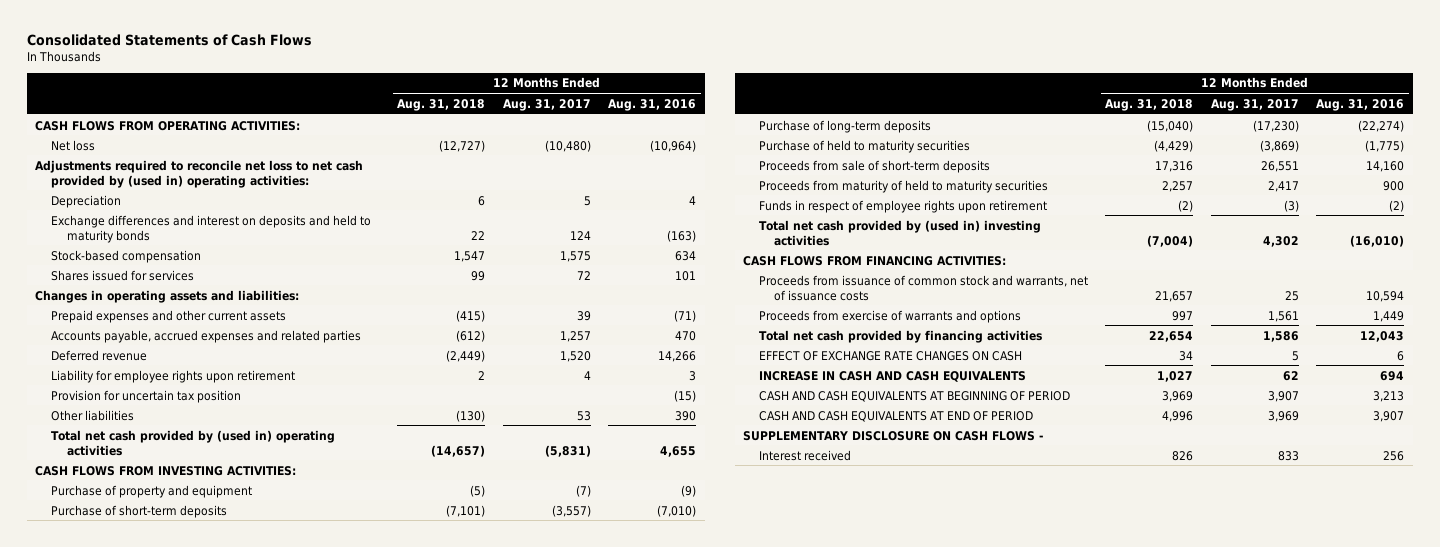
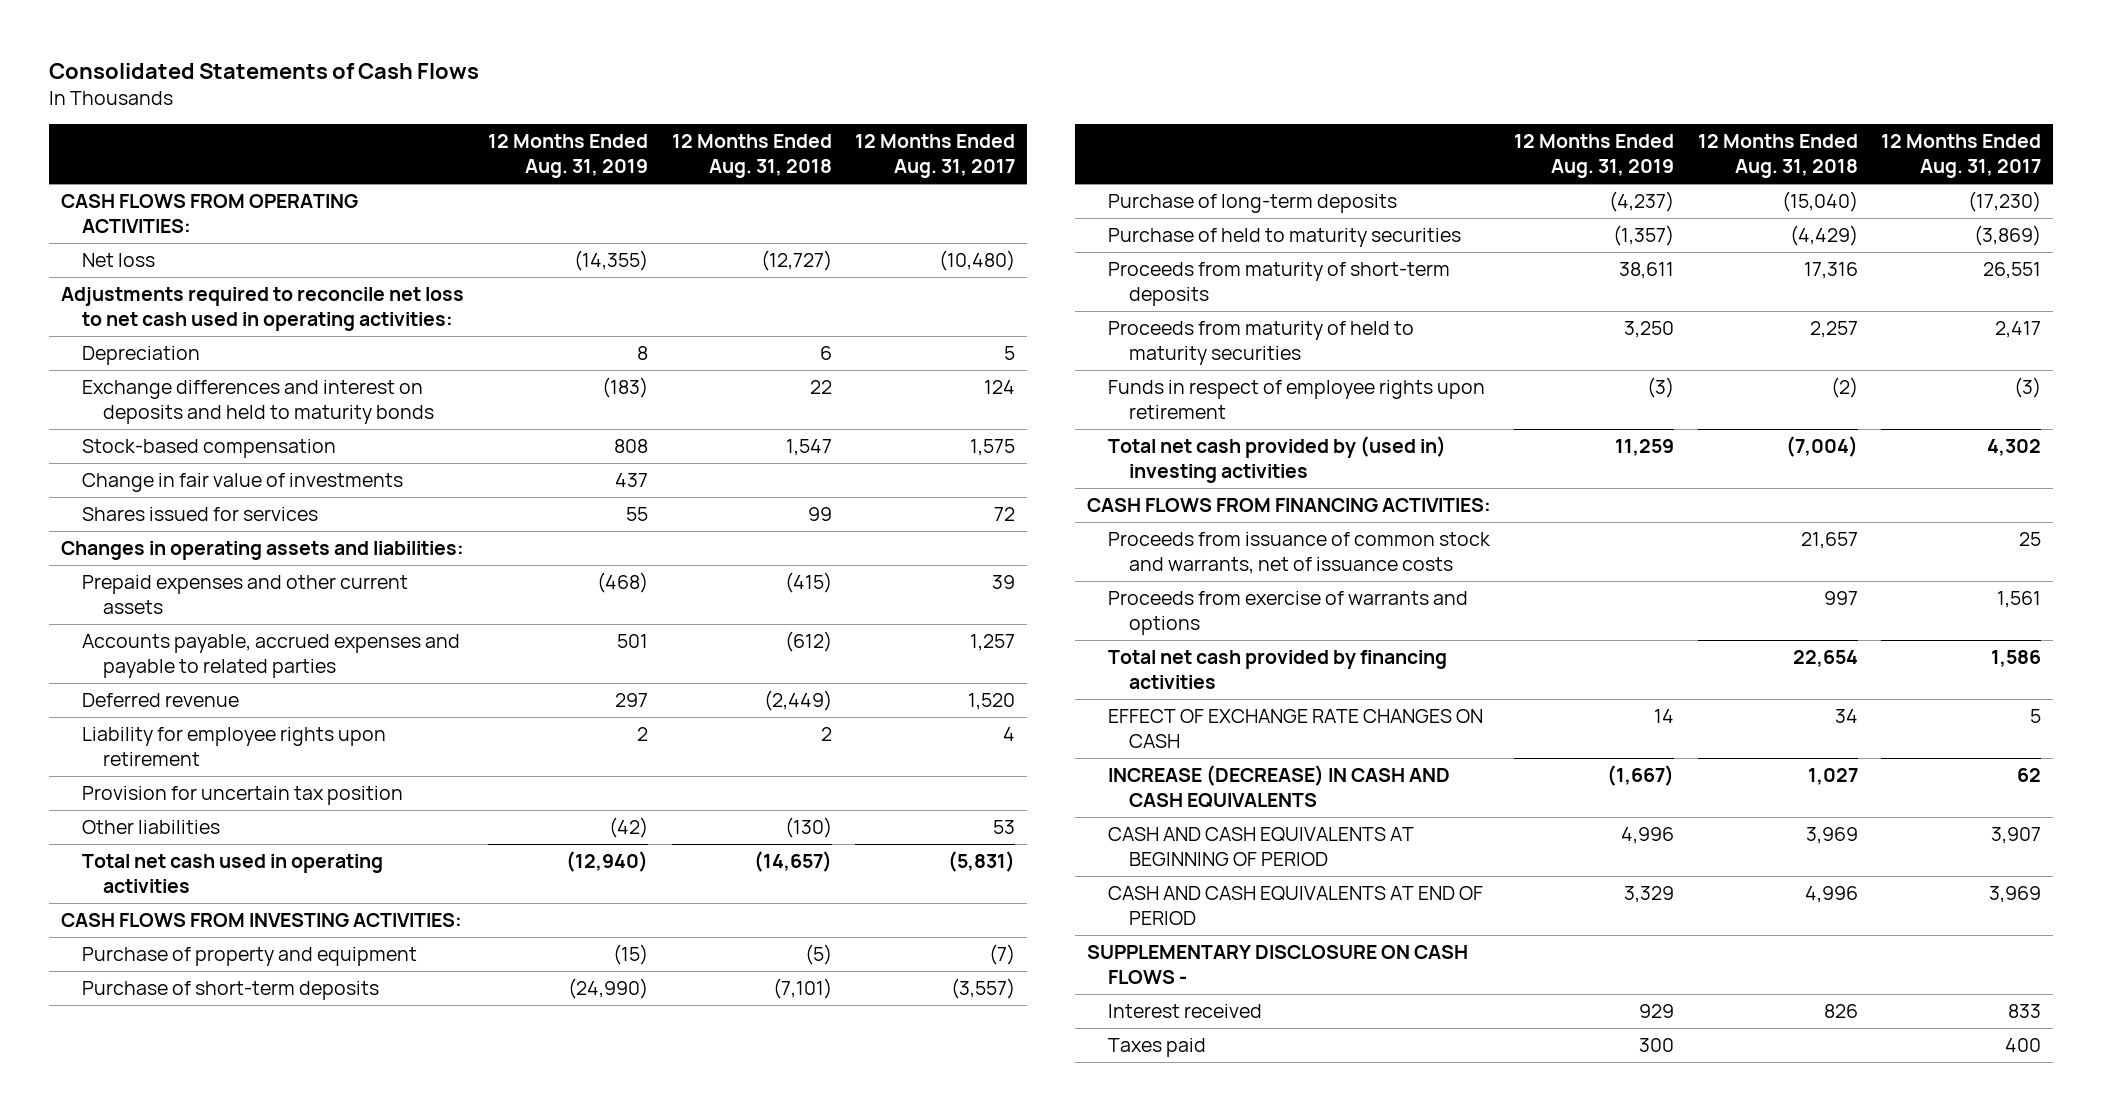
[608,98,697,111] Aug. 31, 2016 -> none
none -> [488,134,649,179] 12 Months Ended Aug. 31, 2019
[35,159,364,188] Adjustments required to reconcile net loss to net cash provided by (used in) operating activities: -> [61,286,465,331] Adjustments required to reconcile net loss to net cash used in operating activities:
none -> [81,472,403,492] Change in fair value of investments
[50,329,361,343] Accounts payable, accrued expenses and related parties -> [81,633,460,678] Accounts payable, accrued expenses and payable to related parties
[50,429,335,456] Total net cash provided by (used in) operating activities -> [81,853,383,893] Total net cash used in operating activities
[758,159,990,173] Proceeds from sale of short-term deposits -> [1107,261,1450,306] Proceeds from maturity of short-term deposits
[758,370,1026,382] INCREASE IN CASH AND CASH EQUIVALENTS -> [1107,764,1450,808] INCREASE (DECREASE) IN CASH AND CASH EQUIVALENTS
none -> [1107,1037,1206,1057] Taxes paid

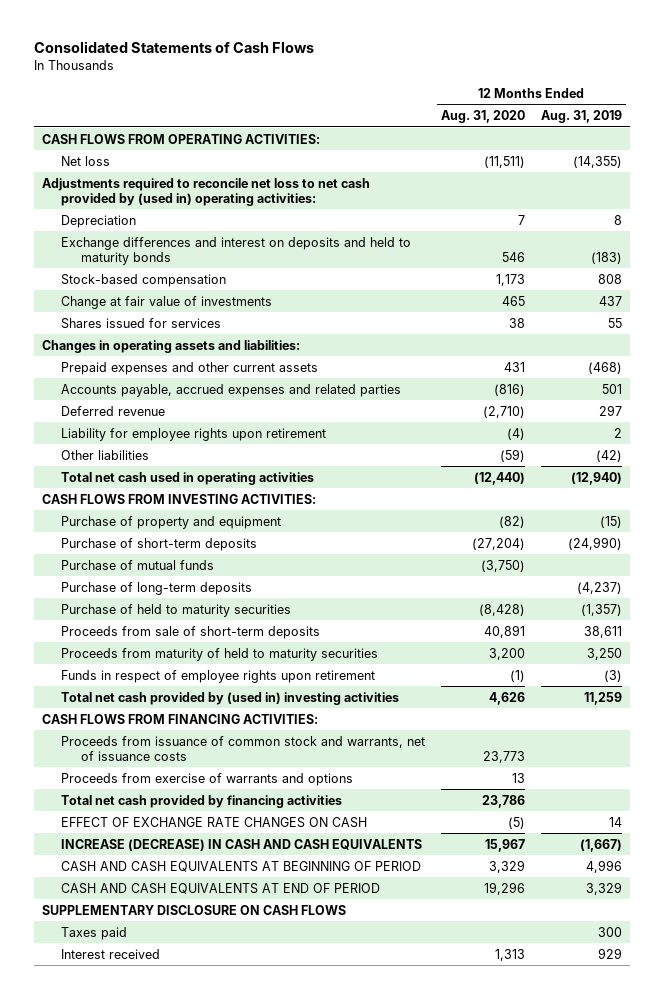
[671,134,832,179] 12 Months Ended Aug. 31, 2018 -> none
[855,134,1016,179] 12 Months Ended Aug. 31, 2017 -> none
none -> [440,110,525,124] Aug. 31, 2020
[61,286,465,331] Adjustments required to reconcile net loss to net cash used in operating activities: -> [41,177,370,206] Adjustments required to reconcile net loss to net cash provided by (used in) operating activities:
[81,472,403,492] Change in fair value of investments -> [61,295,273,309] Change at fair value of investments
[81,633,460,678] Accounts payable, accrued expenses and payable to related parties -> [61,383,402,397] Accounts payable, accrued expenses and related parties
[81,785,403,805] Provision for uncertain tax position -> none
none -> [61,559,215,570] Purchase of mutual funds
[1107,261,1450,306] Proceeds from maturity of short-term deposits -> [61,625,321,639] Proceeds from sale of short-term deposits
[1086,944,1468,984] SUPPLEMENTARY DISCLOSURE ON CASH FLOWS - -> [41,904,346,915] SUPPLEMENTARY DISCLOSURE ON CASH FLOWS
[1107,1003,1262,1018] Interest received -> [61,948,161,959] Interest received

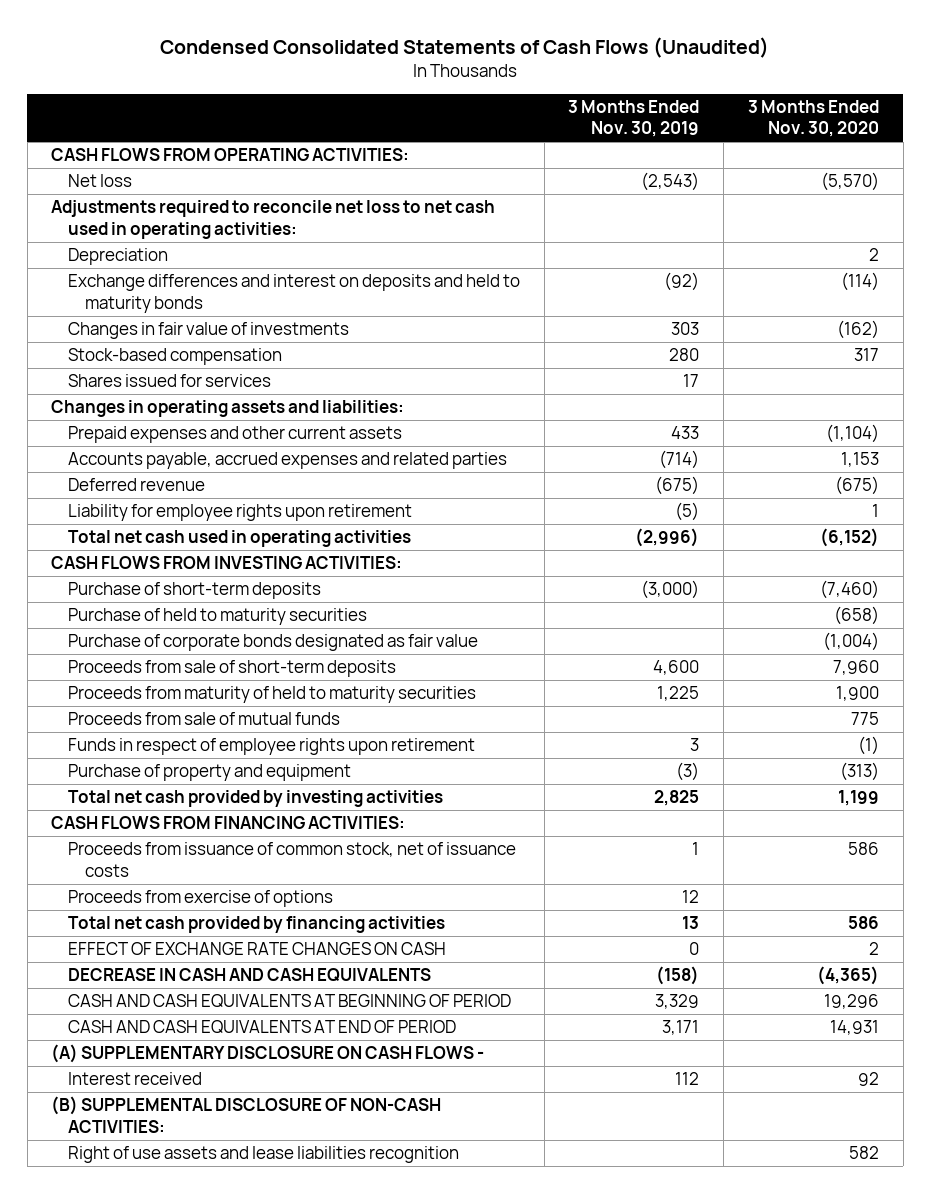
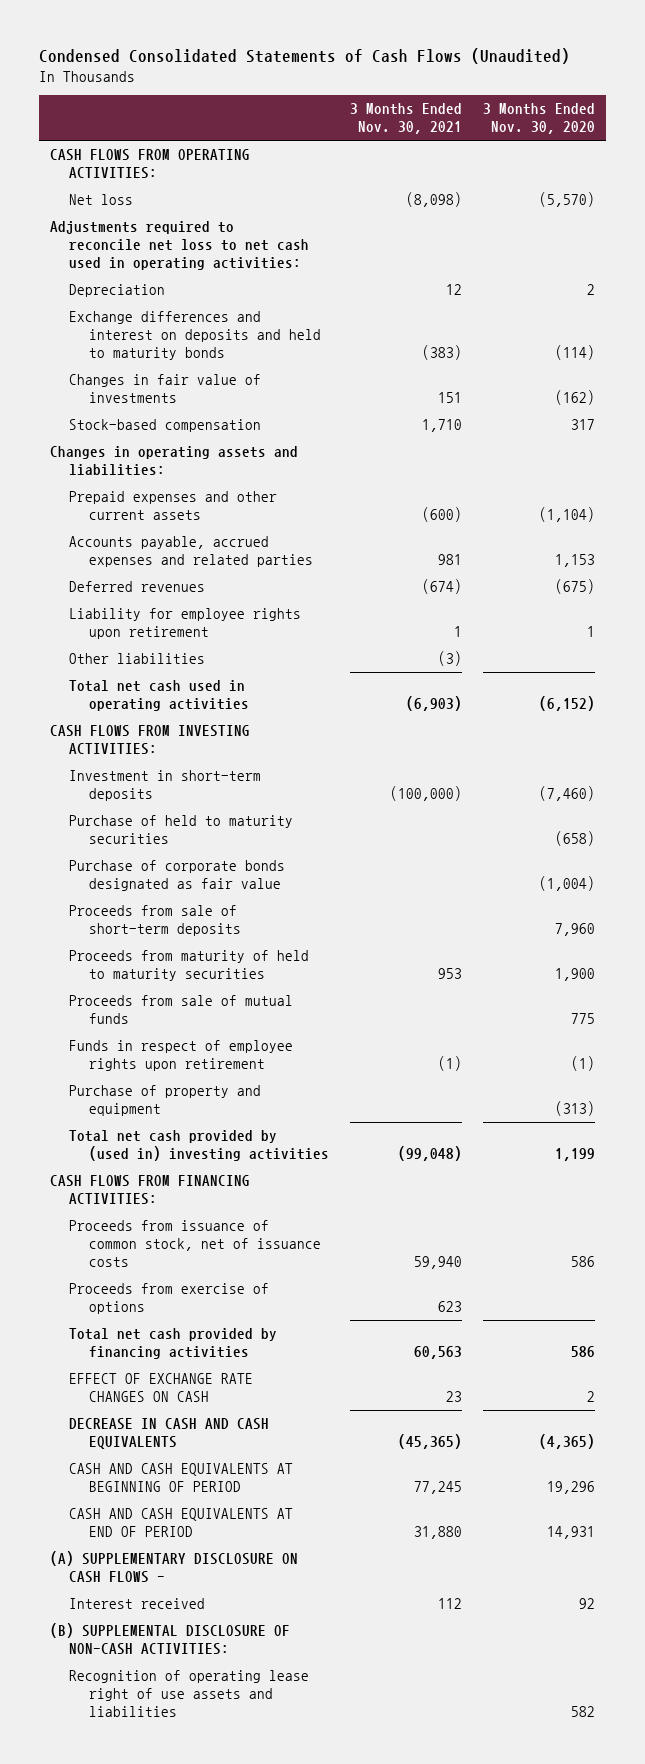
[568,99,700,138] 3 Months Ended Nov. 30, 2019 -> none
none -> [349,103,462,135] 3 Months Ended Nov. 30, 2021
[68,374,272,388] Shares issued for services -> none
[68,478,206,492] Deferred revenue -> [69,581,206,593] Deferred revenues
none -> [69,653,206,665] Other liabilities
[68,582,322,600] Purchase of short-term deposits -> [69,770,262,802] Investment in short-term deposits
[68,790,444,808] Total net cash provided by investing activities -> [69,1130,329,1162] Total net cash provided by (used in) investing activities
[68,1146,460,1164] Right of use assets and lease liabilities recognition -> [69,1670,310,1718] Recognition of operating lease right of use assets and liabilities

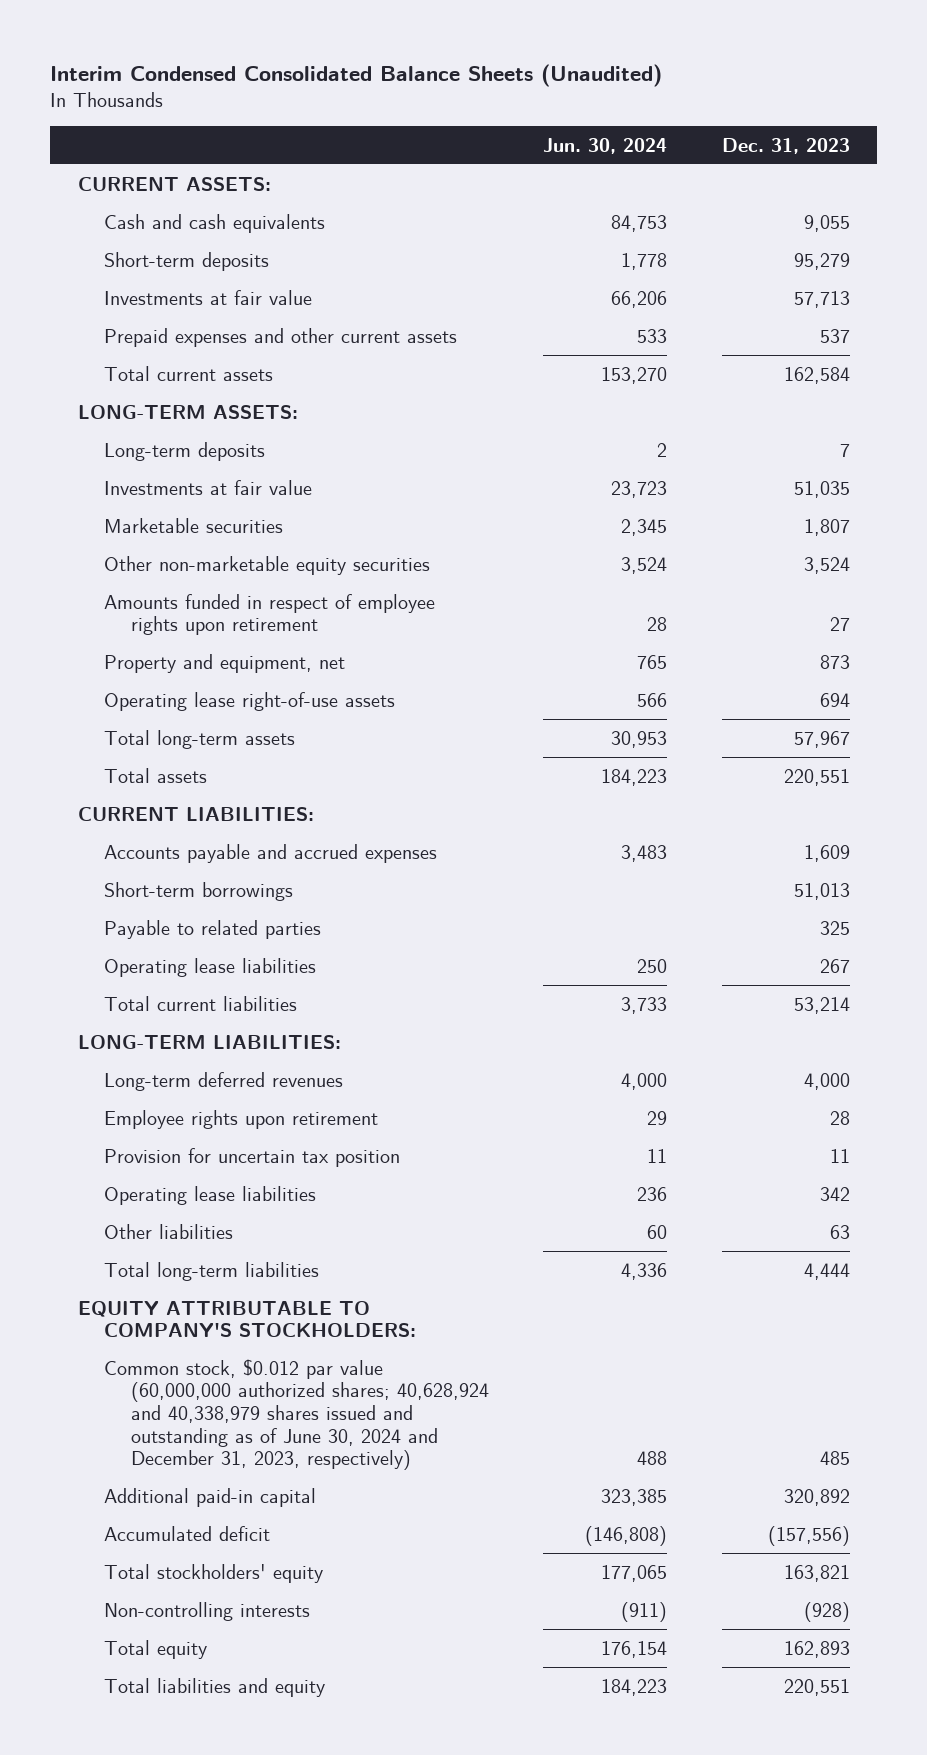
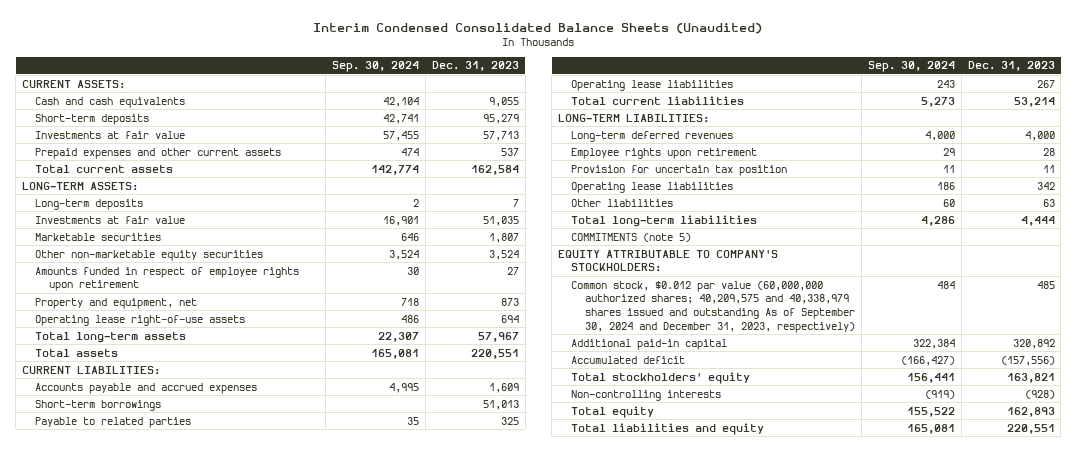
[543,137,668,154] Jun. 30, 2024 -> none
none -> [331,61,419,73] Sep. 30, 2024
none -> [571,232,692,242] COMMITMENTS (note 5)
[104,1358,489,1471] Common stock, $0.012 par value (60,000,000 authorized shares; 40,628,924 and 40,338,979 shares issued and outstanding as of June 30, 2024 and December 31, 2023, respectively) -> [571,280,855,333] Common stock, $0.012 par value (60,000,000 authorized shares; 40,209,575 and 40,338,979 shares issued and outstanding As of September 30, 2024 and December 31, 2023, respectively)

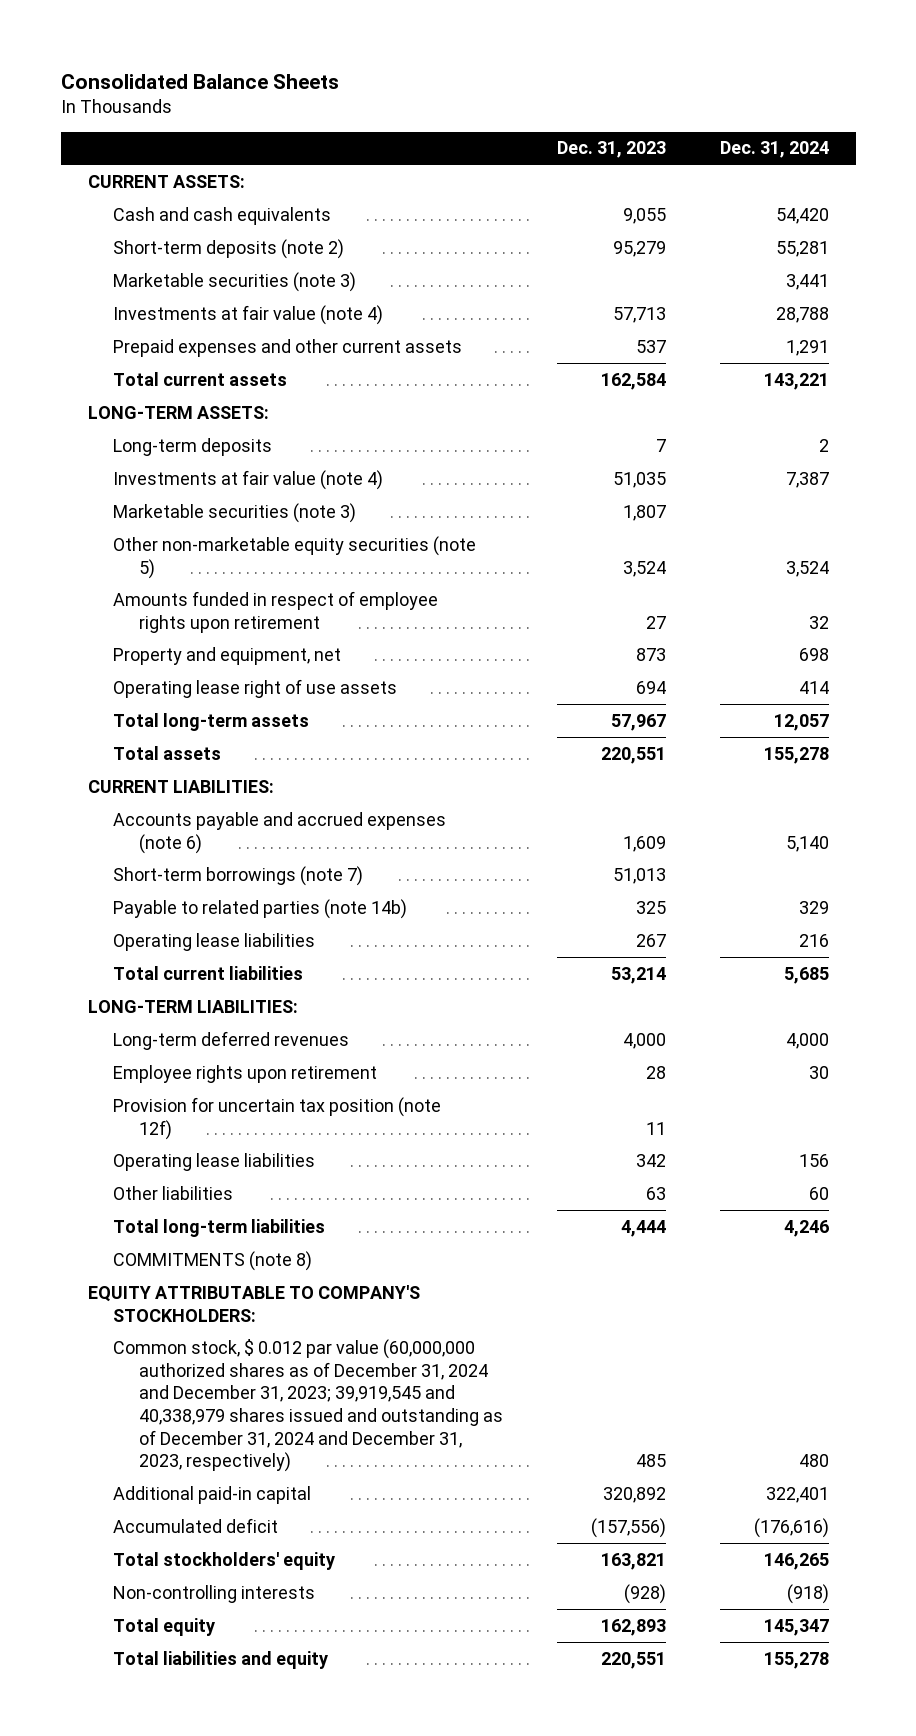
[313,23,763,35] Interim Condensed Consolidated Balance Sheets (Unaudited) -> [60,73,339,89] Consolidated Balance Sheets
[331,61,419,73] Sep. 30, 2024 -> none
none -> [719,141,829,159] Dec. 31, 2024
[35,113,150,125] Short-term deposits -> [113,238,345,259] Short-term deposits (note 2)
none -> [113,271,357,292] Marketable securities (note 3)
[35,130,186,139] Investments at fair value -> [113,304,384,325] Investments at fair value (note 4)
[35,215,186,224] Investments at fair value -> [113,469,384,490] Investments at fair value (note 4)
[35,232,162,241] Marketable securities -> [113,502,357,523] Marketable securities (note 3)
[35,249,264,261] Other non-marketable equity securities -> [113,535,477,579] Other non-marketable equity securities (note 5)
[35,314,246,326] Operating lease right-of-use assets -> [113,678,398,698] Operating lease right of use assets
[35,382,258,394] Accounts payable and accrued expenses -> [113,811,447,854] Accounts payable and accrued expenses (note 6)
[35,399,162,411] Short-term borrowings -> [113,865,364,886] Short-term borrowings (note 7)
[35,416,192,428] Payable to related parties -> [113,898,408,919] Payable to related parties (note 14b)
[571,164,788,176] Provision for uncertain tax position -> [113,1096,442,1140] Provision for uncertain tax position (note 12f)
[571,232,692,242] COMMITMENTS (note 5) -> [113,1250,313,1271] COMMITMENTS (note 8)
[571,280,855,333] Common stock, $0.012 par value (60,000,000 authorized shares; 40,209,575 and 40,338,979 shares issued and outstanding As of September 30, 2024 and December 31, 2023, respectively) -> [113,1338,503,1473] Common stock, $ 0.012 par value (60,000,000 authorized shares as of December 31, 2024 and December 31, 2023; 39,919,545 and 40,338,979 shares issued and outstanding as of December 31, 2024 and December 31, 2023, respectively)

